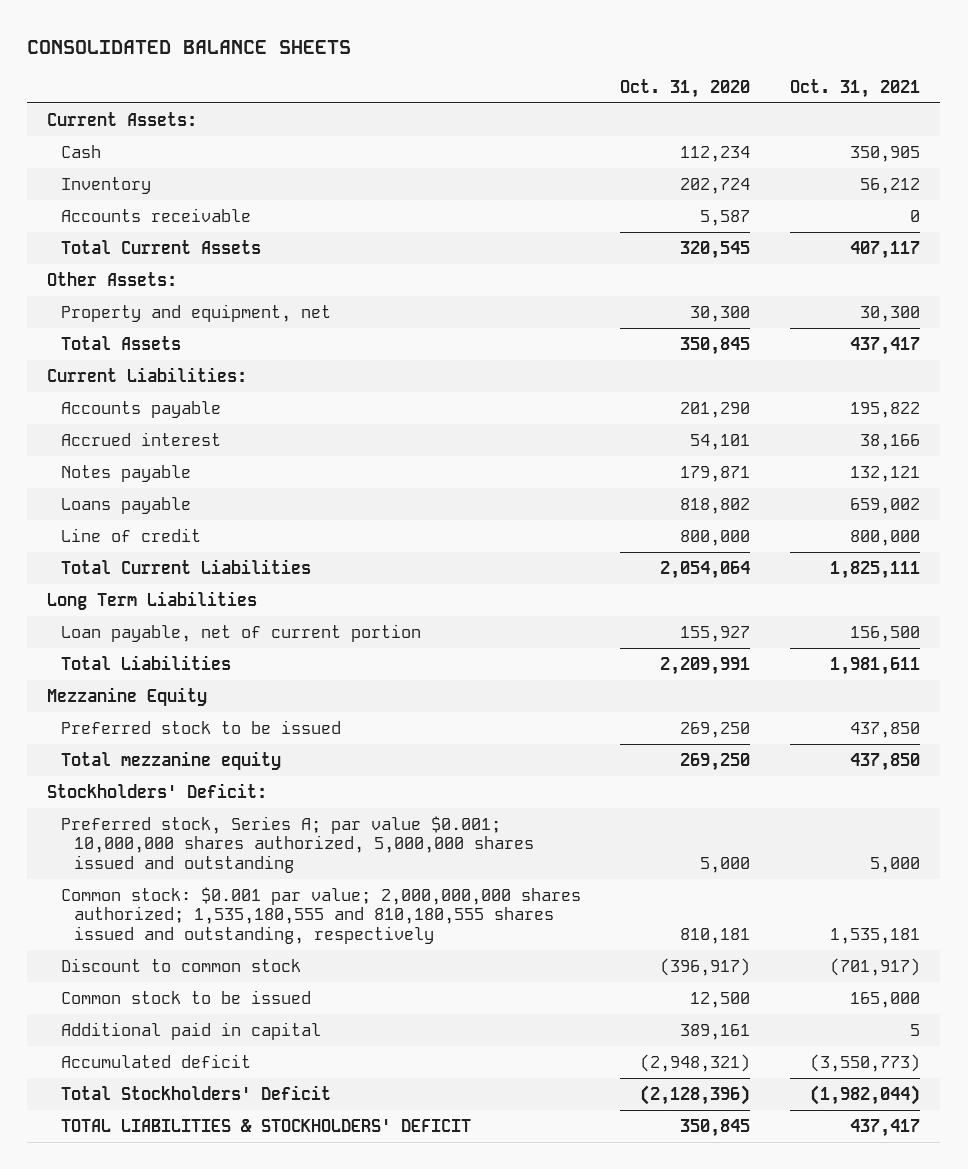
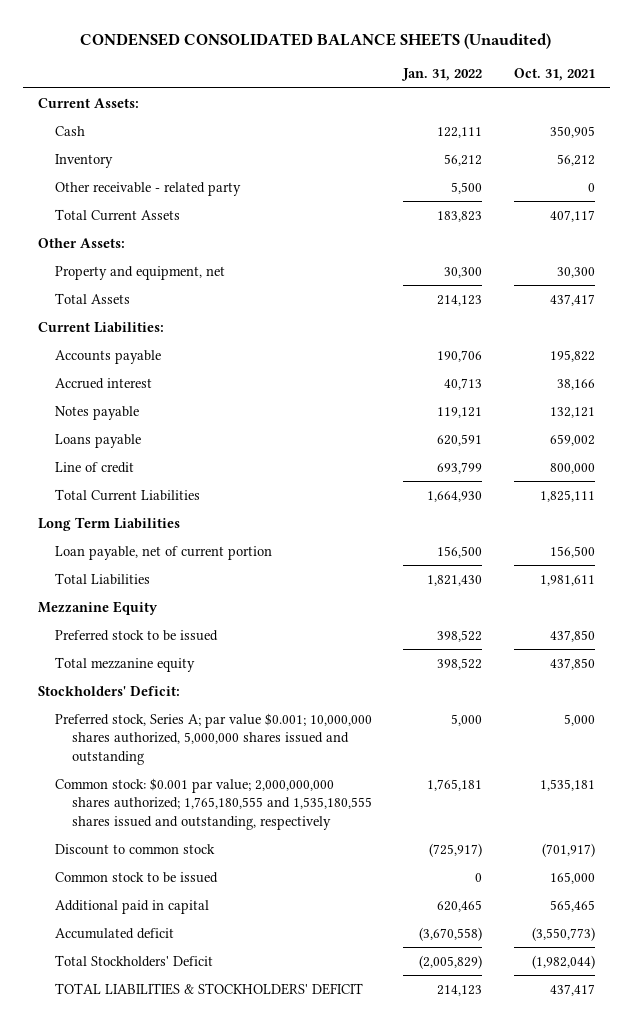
[27,39,352,54] CONSOLIDATED BALANCE SHEETS -> [80,33,552,50] CONDENSED CONSOLIDATED BALANCE SHEETS (Unaudited)
[620,78,751,98] Oct. 31, 2020 -> none
none -> [401,68,483,82] Jan. 31, 2022
[60,207,251,222] Accounts receivable -> [55,181,242,196] Other receivable - related party
[60,886,581,945] Common stock: $0.001 par value; 2,000,000,000 shares authorized; 1,535,180,555 and 810,180,555 shares issued and outstanding, respectively -> [55,777,372,830] Common stock: $0.001 par value; 2,000,000,000 shares authorized; 1,765,180,555 and 1,535,180,555 shares issued and outstanding, respectively
[910,1023,921,1036] 5 -> [549,899,595,912] 565,465

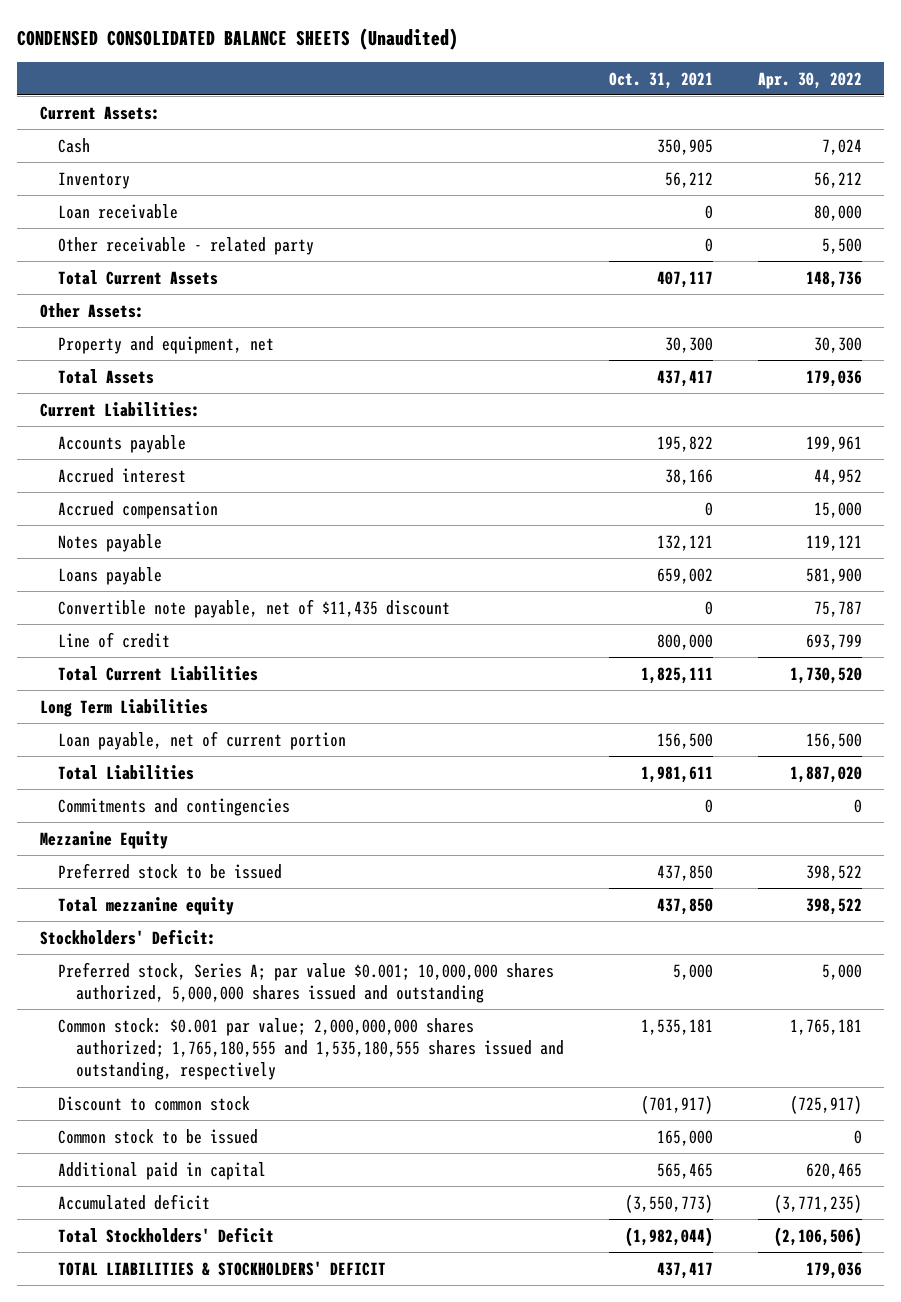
[401,68,483,82] Jan. 31, 2022 -> none
none -> [757,71,862,89] Apr. 30, 2022
none -> [57,203,178,219] Loan receivable
none -> [57,500,218,519] Accrued compensation
none -> [57,598,450,618] Convertible note payable, net of $11,435 discount
none -> [57,797,290,816] Commitments and contingencies

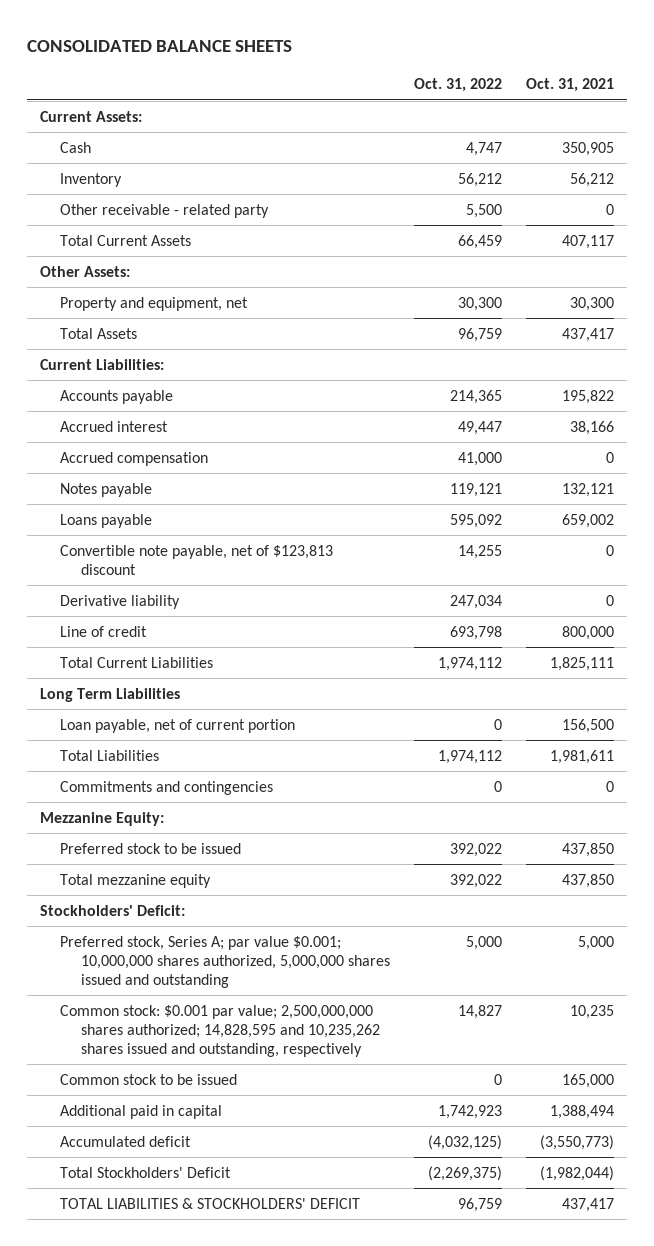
[17,27,459,50] CONDENSED CONSOLIDATED BALANCE SHEETS (Unaudited) -> [27,40,293,53] CONSOLIDATED BALANCE SHEETS
[757,71,862,89] Apr. 30, 2022 -> none
none -> [414,78,503,93] Oct. 31, 2022
[57,203,178,219] Loan receivable -> none
[57,598,450,618] Convertible note payable, net of $11,435 discount -> [60,544,334,575] Convertible note payable, net of $123,813 discount
none -> [60,594,181,609] Derivative liability
[39,830,168,849] Mezzanine Equity -> [39,811,164,826] Mezzanine Equity:
[57,1095,250,1111] Discount to common stock -> none
[57,1017,564,1081] Common stock: $0.001 par value; 2,000,000,000 shares authorized; 1,765,180,555 and 1,535,180,555 shares issued and outstanding, respectively -> [60,1004,380,1057] Common stock: $0.001 par value; 2,500,000,000 shares authorized; 14,828,595 and 10,235,262 shares issued and outstanding, respectively
[640,1018,713,1035] 1,535,181 -> [570,1004,615,1019] 10,235
[656,1162,713,1179] 565,465 -> [550,1104,615,1119] 1,388,494

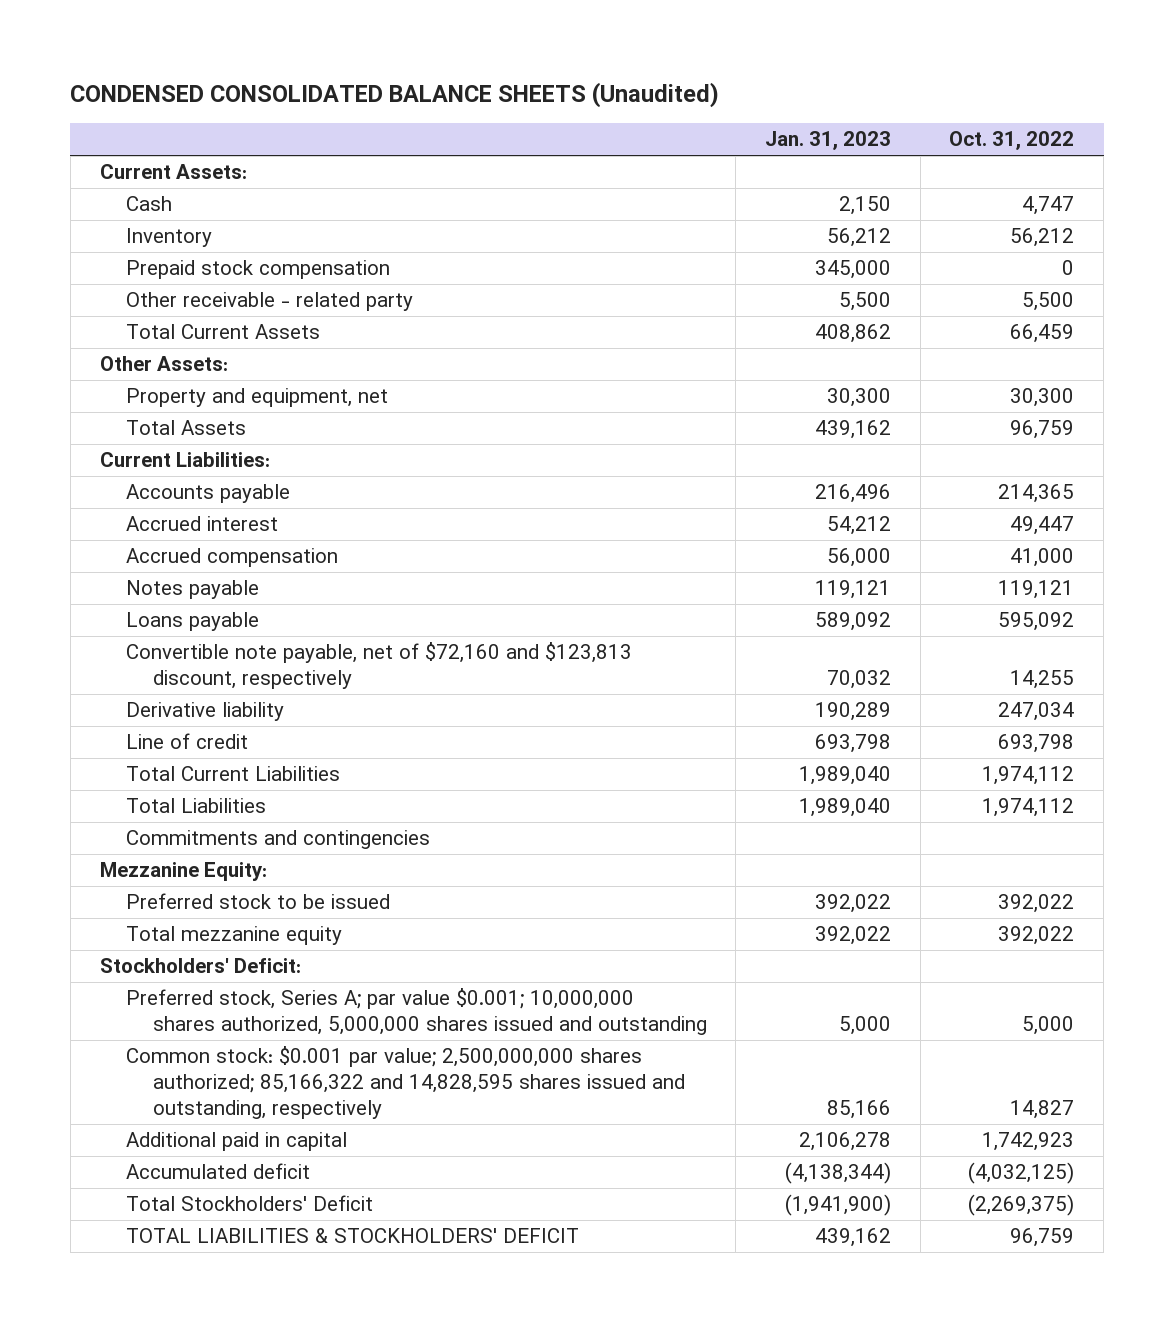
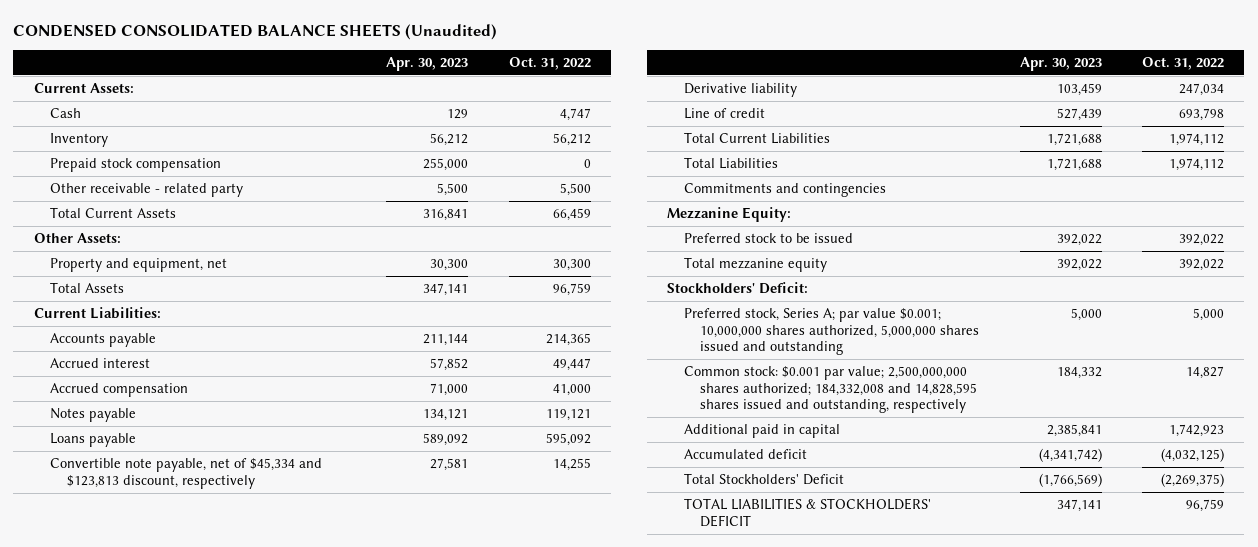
[765,131,892,151] Jan. 31, 2023 -> none
none -> [386,57,469,72] Apr. 30, 2023
[126,642,633,690] Convertible note payable, net of $72,160 and $123,813 discount, respectively -> [50,458,323,489] Convertible note payable, net of $45,334 and $123,813 discount, respectively
[126,1046,685,1119] Common stock: $0.001 par value; 2,500,000,000 shares authorized; 85,166,322 and 14,828,595 shares issued and outstanding, respectively -> [683,366,978,414] Common stock: $0.001 par value; 2,500,000,000 shares authorized; 184,332,008 and 14,828,595 shares issued and outstanding, respectively

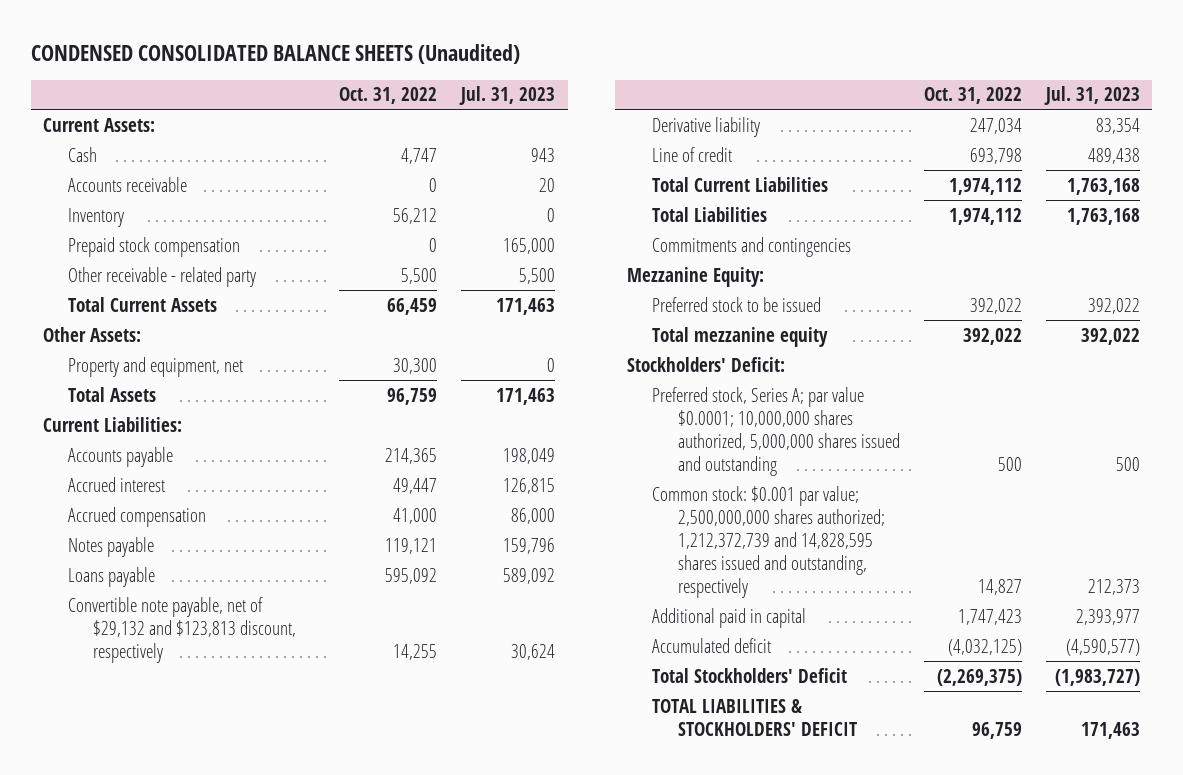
[386,57,469,72] Apr. 30, 2023 -> none
none -> [459,86,556,106] Jul. 31, 2023
none -> [68,176,188,192] Accounts receivable
[50,458,323,489] Convertible note payable, net of $45,334 and $123,813 discount, respectively -> [68,596,297,664] Convertible note payable, net of $29,132 and $123,813 discount, respectively
[683,308,980,356] Preferred stock, Series A; par value $0.001; 10,000,000 shares authorized, 5,000,000 shares issued and outstanding -> [652,386,900,477] Preferred stock, Series A; par value $0.0001; 10,000,000 shares authorized, 5,000,000 shares issued and outstanding
[1193,308,1225,322] 5,000 -> [997,457,1022,472] 500
[683,366,978,414] Common stock: $0.001 par value; 2,500,000,000 shares authorized; 184,332,008 and 14,828,595 shares issued and outstanding, respectively -> [652,485,885,599] Common stock: $0.001 par value; 2,500,000,000 shares authorized; 1,212,372,739 and 14,828,595 shares issued and outstanding, respectively
[1169,424,1225,438] 1,742,923 -> [957,608,1022,625] 1,747,423

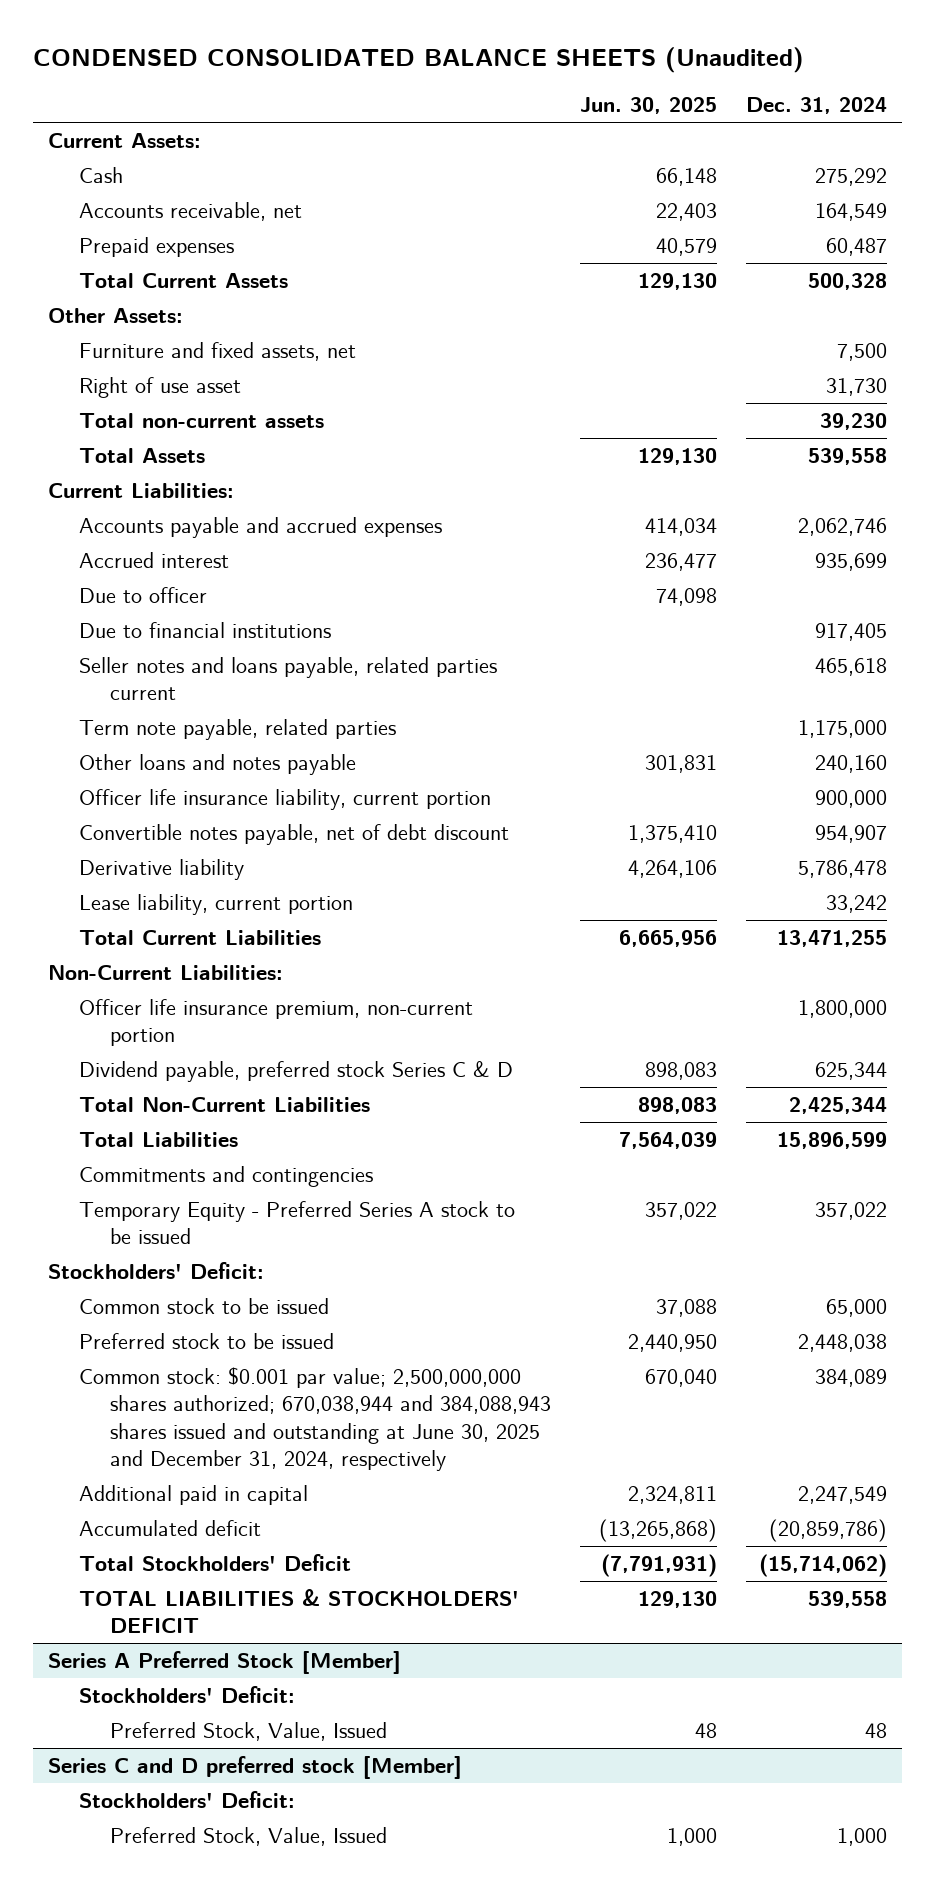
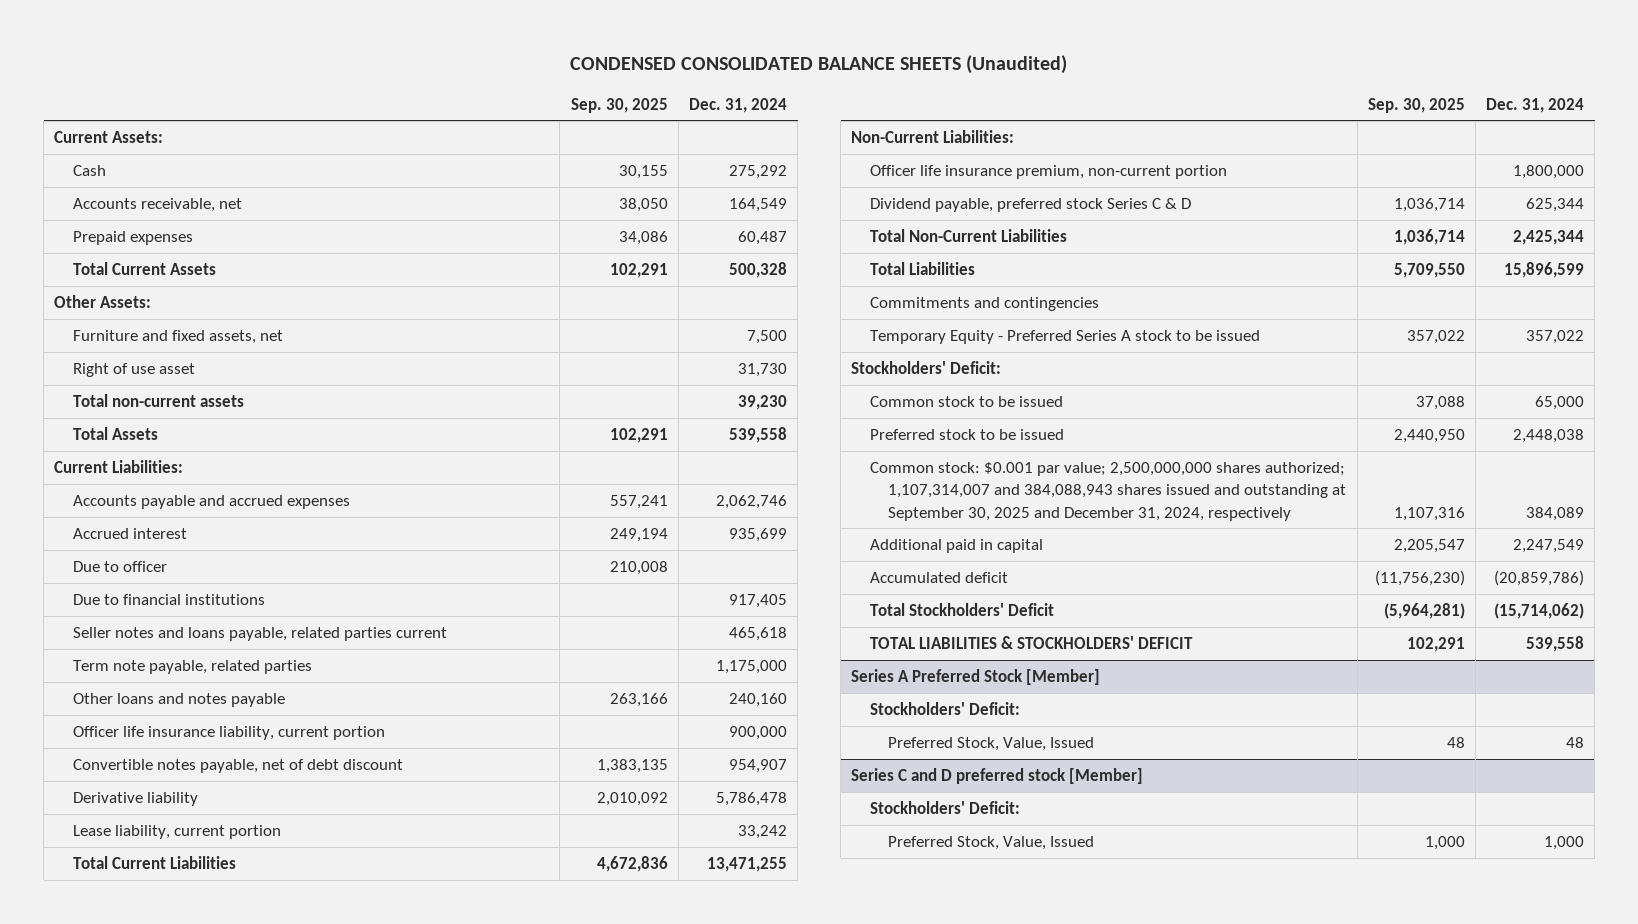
[579,97,717,115] Jun. 30, 2025 -> none
none -> [570,97,668,113] Sep. 30, 2025
[78,1366,551,1472] Common stock: $0.001 par value; 2,500,000,000 shares authorized; 670,038,944 and 384,088,943 shares issued and outstanding at June 30, 2025 and December 31, 2024, respectively -> [869,461,1347,521] Common stock: $0.001 par value; 2,500,000,000 shares authorized; 1,107,314,007 and 384,088,943 shares issued and outstanding at September 30, 2025 and December 31, 2024, respectively

